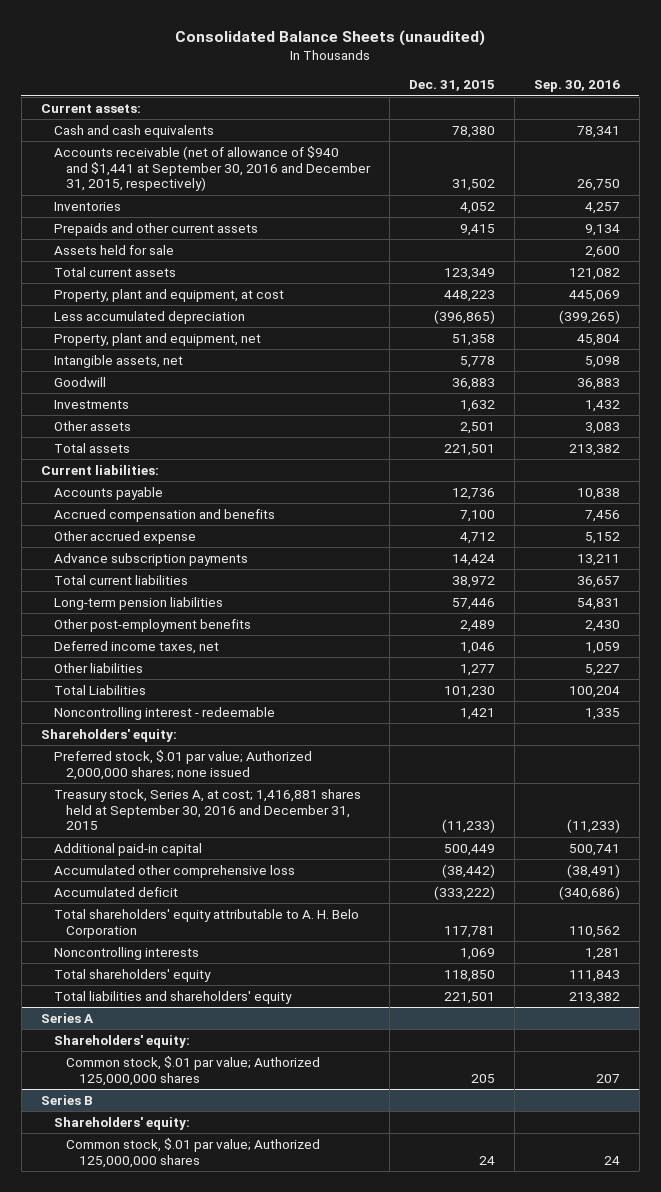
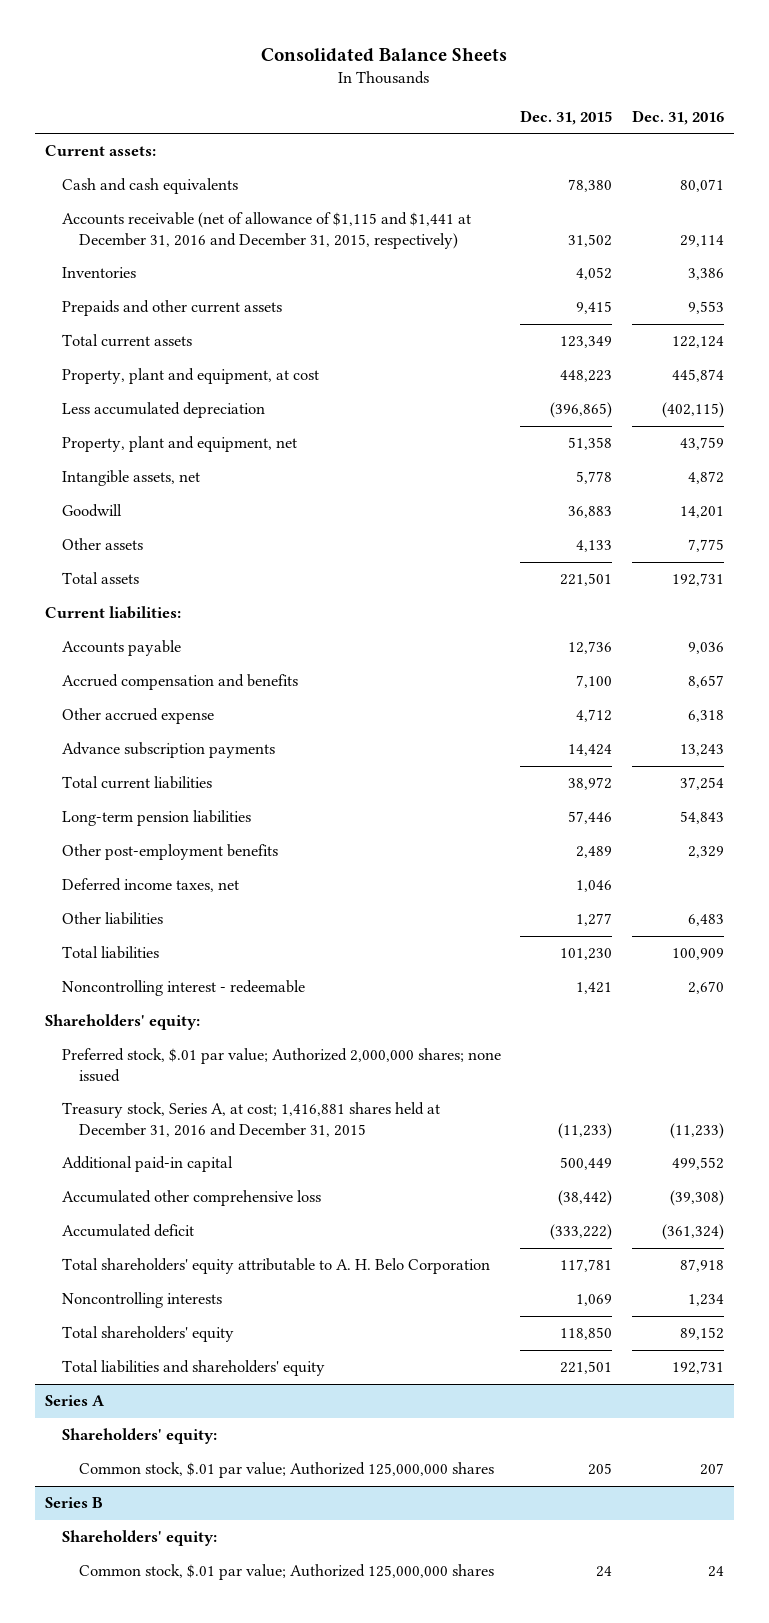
[175,30,486,47] Consolidated Balance Sheets (unaudited) -> [261,47,508,62] Consolidated Balance Sheets
[534,80,621,93] Sep. 30, 2016 -> none
none -> [631,109,724,125] Dec. 31, 2016
[53,145,372,192] Accounts receivable (net of allowance of $940 and $1,441 at September 30, 2016 and December 31, 2015, respectively) -> [61,212,471,249] Accounts receivable (net of allowance of $1,115 and $1,441 at December 31, 2016 and December 31, 2015, respectively)
[53,244,174,255] Assets held for sale -> none
[53,399,129,409] Investments -> none
[460,421,496,434] 2,501 -> [576,540,613,553] 4,133
[53,684,146,695] Total Liabilities -> [61,946,159,960] Total liabilities
[53,788,361,831] Treasury stock, Series A, at cost; 1,416,881 shares held at September 30, 2016 and December 31, 2015 -> [61,1102,440,1137] Treasury stock, Series A, at cost; 1,416,881 shares held at December 31, 2016 and December 31, 2015

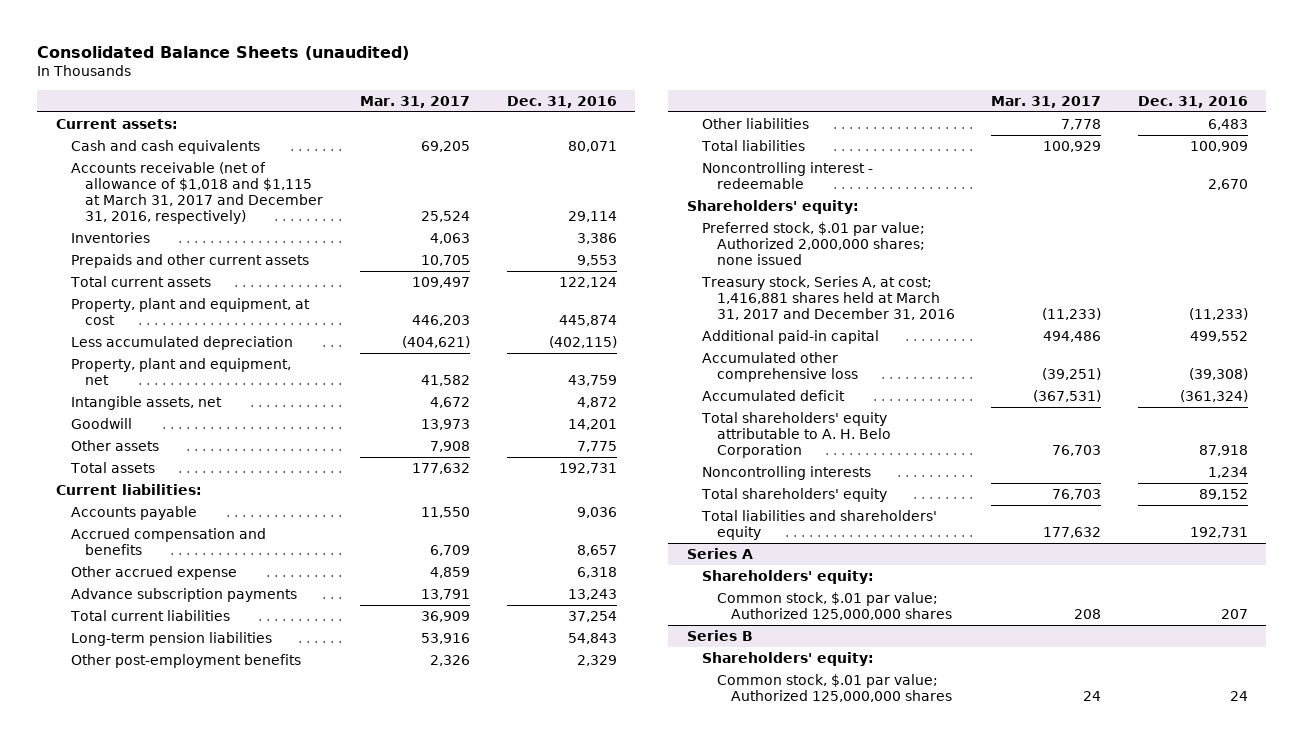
[261,47,508,62] Consolidated Balance Sheets -> [37,46,410,61] Consolidated Balance Sheets (unaudited)
[520,109,613,125] Dec. 31, 2015 -> none
none -> [360,95,471,108] Mar. 31, 2017
[61,212,471,249] Accounts receivable (net of allowance of $1,115 and $1,441 at December 31, 2016 and December 31, 2015, respectively) -> [70,161,324,225] Accounts receivable (net of allowance of $1,018 and $1,115 at March 31, 2017 and December 31, 2016, respectively)
[61,878,239,893] Deferred income taxes, net -> none
[61,1102,440,1137] Treasury stock, Series A, at cost; 1,416,881 shares held at December 31, 2016 and December 31, 2015 -> [700,275,955,321] Treasury stock, Series A, at cost; 1,416,881 shares held at March 31, 2017 and December 31, 2016

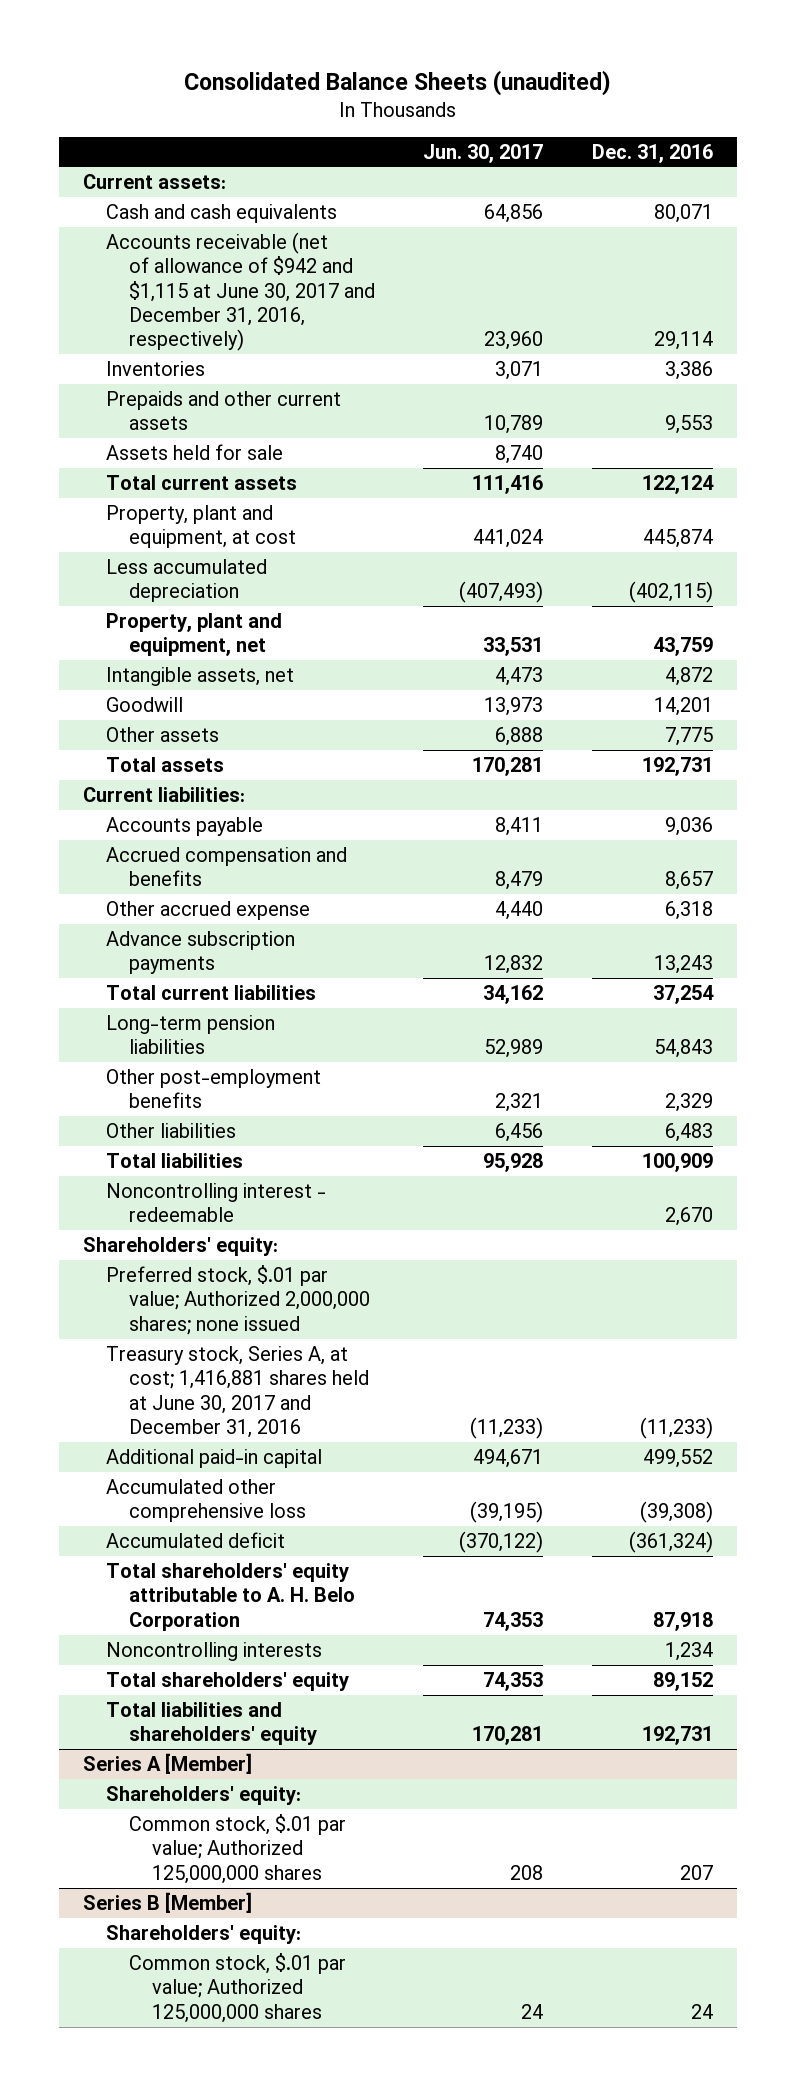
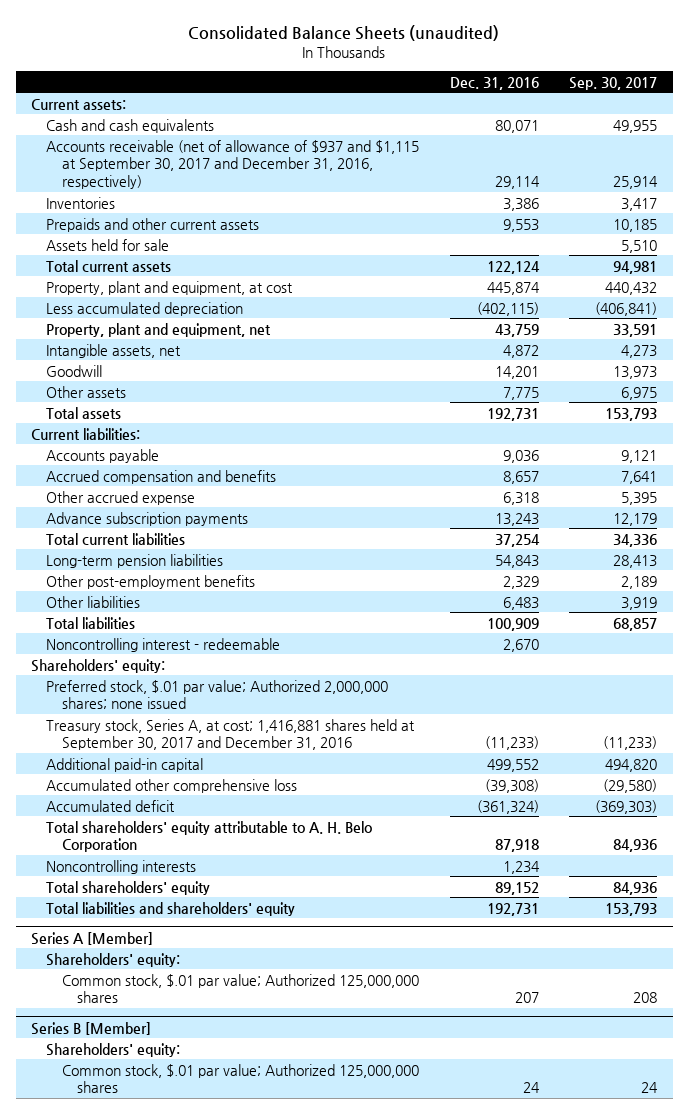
[423,143,544,163] Jun. 30, 2017 -> none
none -> [569,76,658,90] Sep. 30, 2017
[106,232,376,352] Accounts receivable (net of allowance of $942 and $1,115 at June 30, 2017 and December 31, 2016, respectively) -> [46,139,420,190] Accounts receivable (net of allowance of $937 and $1,115 at September 30, 2017 and December 31, 2016, respectively)
[106,1346,370,1439] Treasury stock, Series A, at cost; 1,416,881 shares held at June 30, 2017 and December 31, 2016 -> [46,718,416,751] Treasury stock, Series A, at cost; 1,416,881 shares held at September 30, 2017 and December 31, 2016

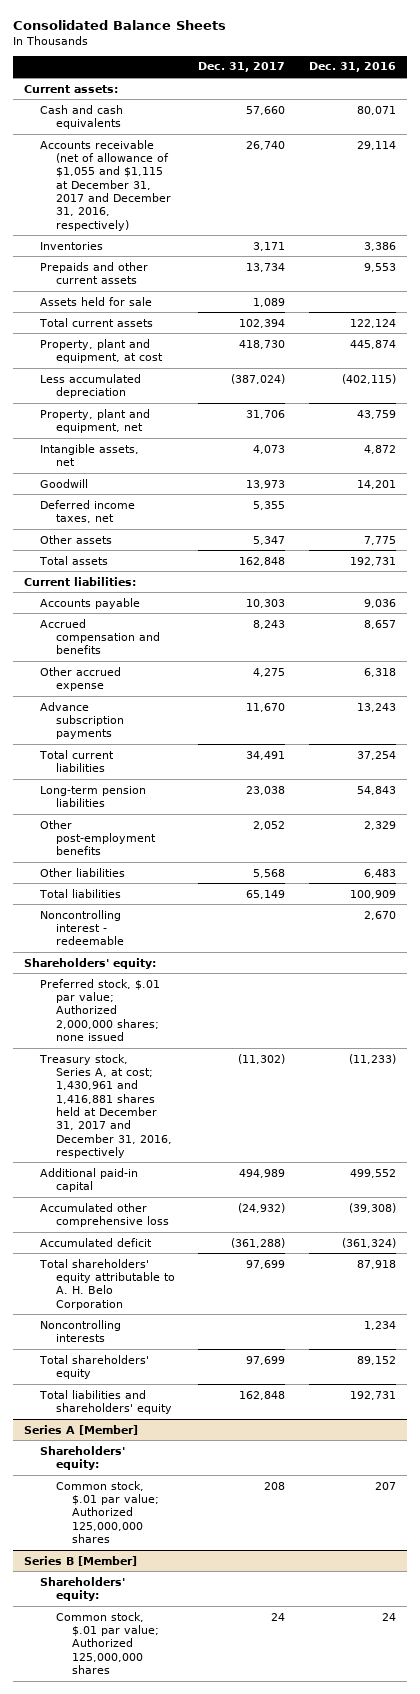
[188,24,500,41] Consolidated Balance Sheets (unaudited) -> [12,19,226,30] Consolidated Balance Sheets
[569,76,658,90] Sep. 30, 2017 -> none
none -> [198,62,286,73] Dec. 31, 2017
[46,139,420,190] Accounts receivable (net of allowance of $937 and $1,115 at September 30, 2017 and December 31, 2016, respectively) -> [40,139,172,231] Accounts receivable (net of allowance of $1,055 and $1,115 at December 31, 2017 and December 31, 2016, respectively)
none -> [40,499,136,523] Deferred income taxes, net
[46,718,416,751] Treasury stock, Series A, at cost; 1,416,881 shares held at September 30, 2017 and December 31, 2016 -> [39,1053,173,1158] Treasury stock, Series A, at cost; 1,430,961 and 1,416,881 shares held at December 31, 2017 and December 31, 2016, respectively

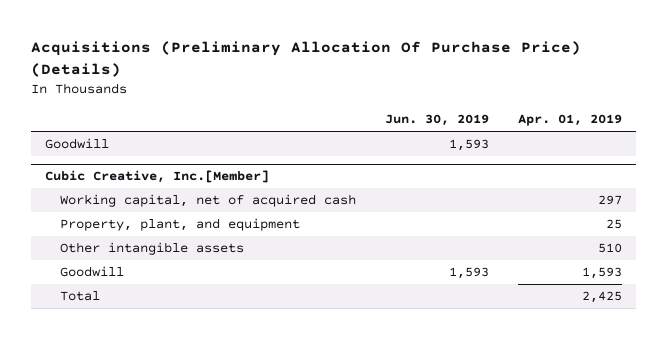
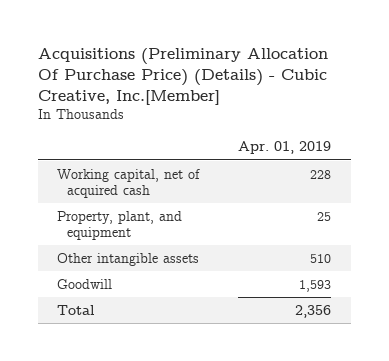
[30,41,581,78] Acquisitions (Preliminary Allocation Of Purchase Price) (Details) -> [37,47,328,106] Acquisitions (Preliminary Allocation Of Purchase Price) (Details) - Cubic Creative, Inc.[Member]
[384,114,489,127] Jun. 30, 2019 -> none
[45,138,110,150] Goodwill -> none
[45,170,270,184] Cubic Creative, Inc.[Member] -> none
[597,195,622,206] 297 -> [310,169,332,179] 228
[581,291,622,304] 2,425 -> [295,304,332,318] 2,356

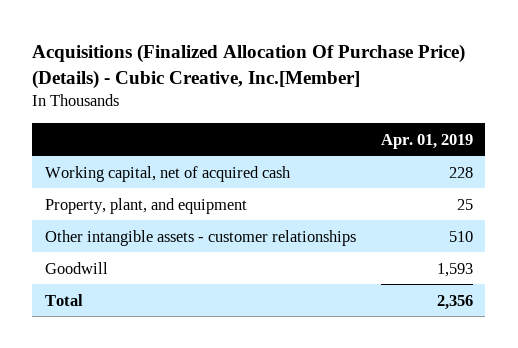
[37,47,328,106] Acquisitions (Preliminary Allocation Of Purchase Price) (Details) - Cubic Creative, Inc.[Member] -> [32,44,466,90] Acquisitions (Finalized Allocation Of Purchase Price) (Details) - Cubic Creative, Inc.[Member]
[57,252,200,266] Other intangible assets -> [44,229,356,246] Other intangible assets - customer relationships

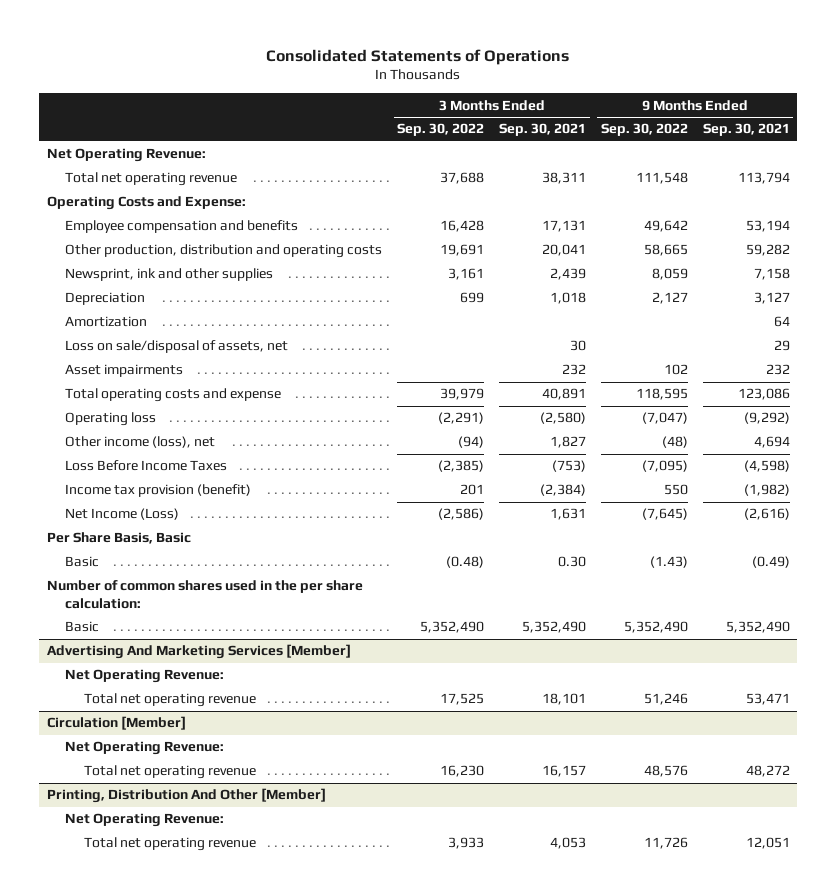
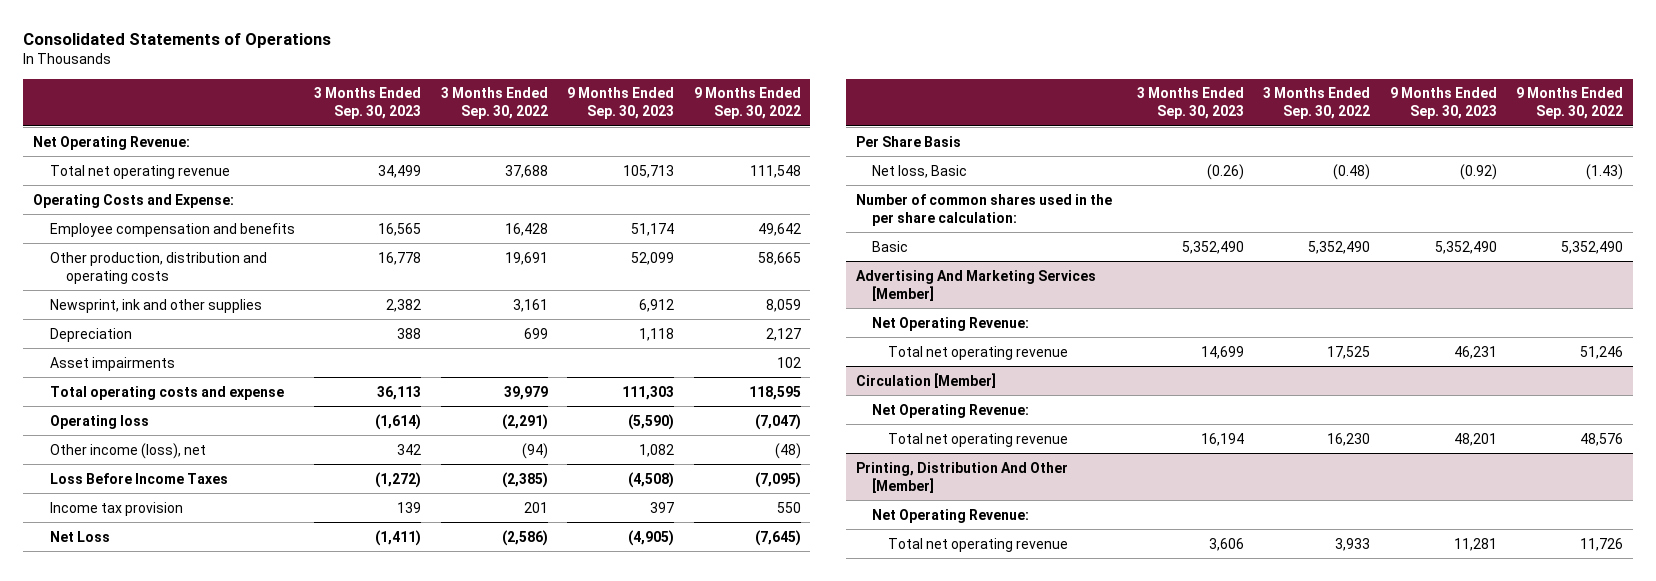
[499,123,587,137] Sep. 30, 2021 -> none
[702,123,790,137] Sep. 30, 2021 -> none
none -> [314,87,422,120] 3 Months Ended Sep. 30, 2023
none -> [567,87,675,120] 9 Months Ended Sep. 30, 2023
[65,316,148,328] Amortization -> none
[65,340,289,354] Loss on sale/disposal of assets, net -> none
[65,484,252,498] Income tax provision (benefit) -> [49,501,183,516] Income tax provision
[65,508,180,521] Net Income (Loss) -> [49,530,110,542] Net Loss
[46,532,191,545] Per Share Basis, Basic -> [855,135,961,147] Per Share Basis
[65,556,100,568] Basic -> [872,164,968,178] Net loss, Basic

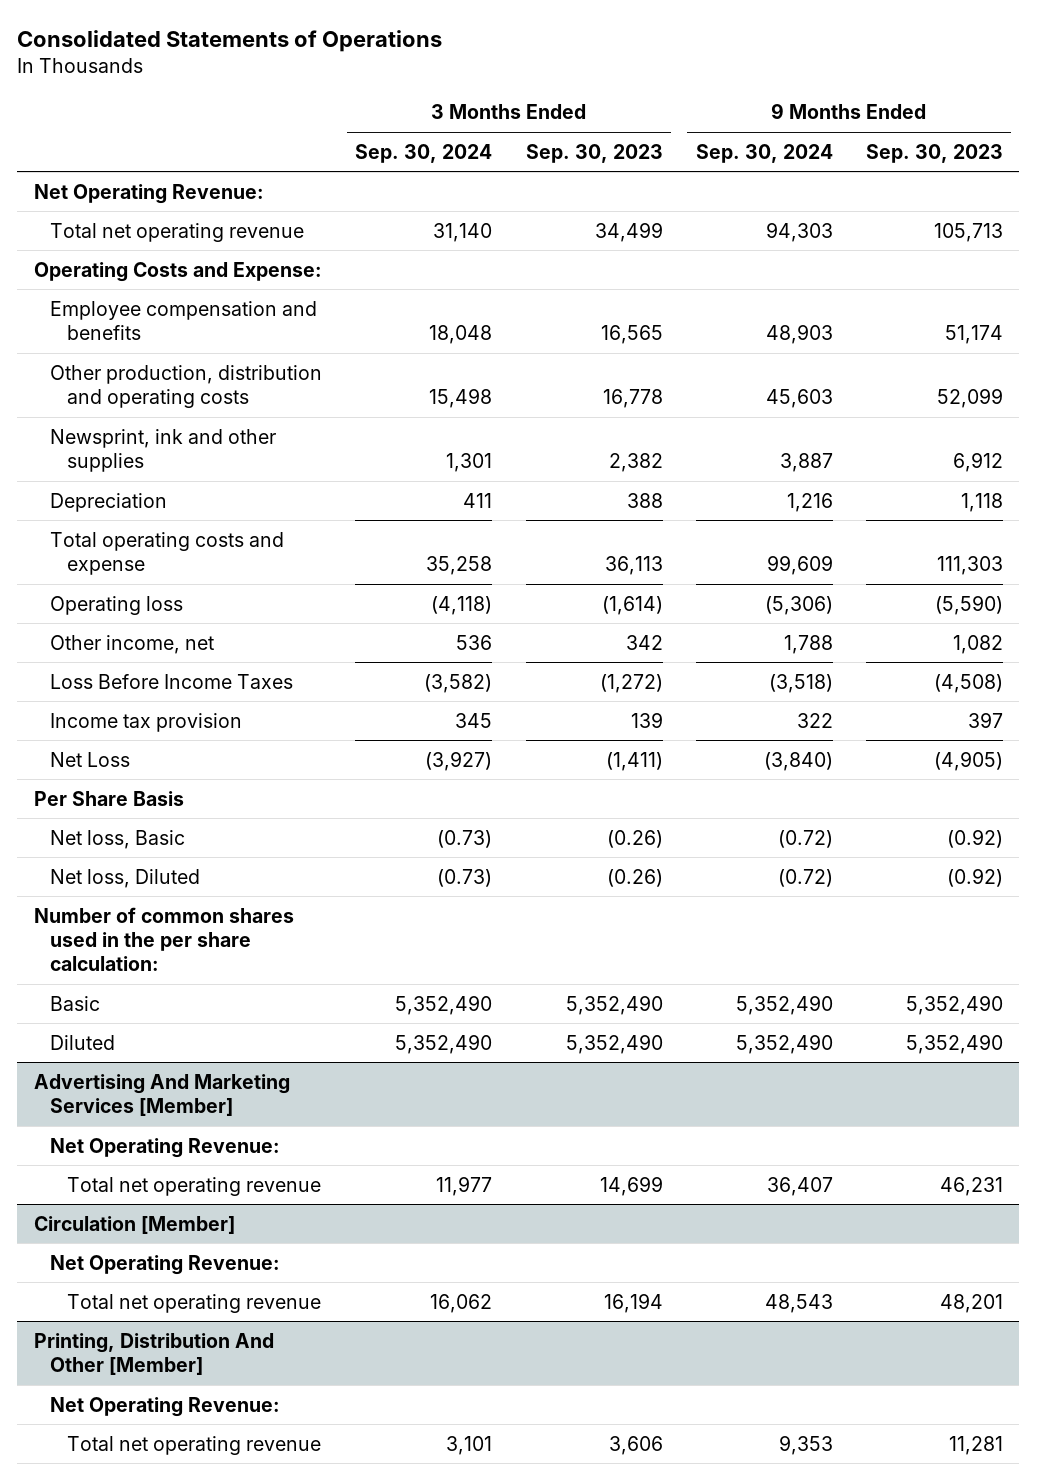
[440,87,548,120] 3 Months Ended Sep. 30, 2022 -> none
[693,87,801,120] 9 Months Ended Sep. 30, 2022 -> none
none -> [355,143,493,163] Sep. 30, 2024
none -> [695,143,833,163] Sep. 30, 2024
[49,356,175,371] Asset impairments -> none
[49,442,206,459] Other income (loss), net -> [50,634,215,654] Other income, net
none -> [50,868,201,888] Net loss, Diluted
none -> [50,1034,116,1050] Diluted

